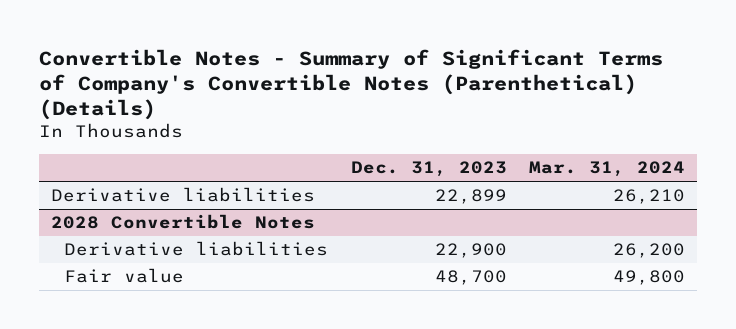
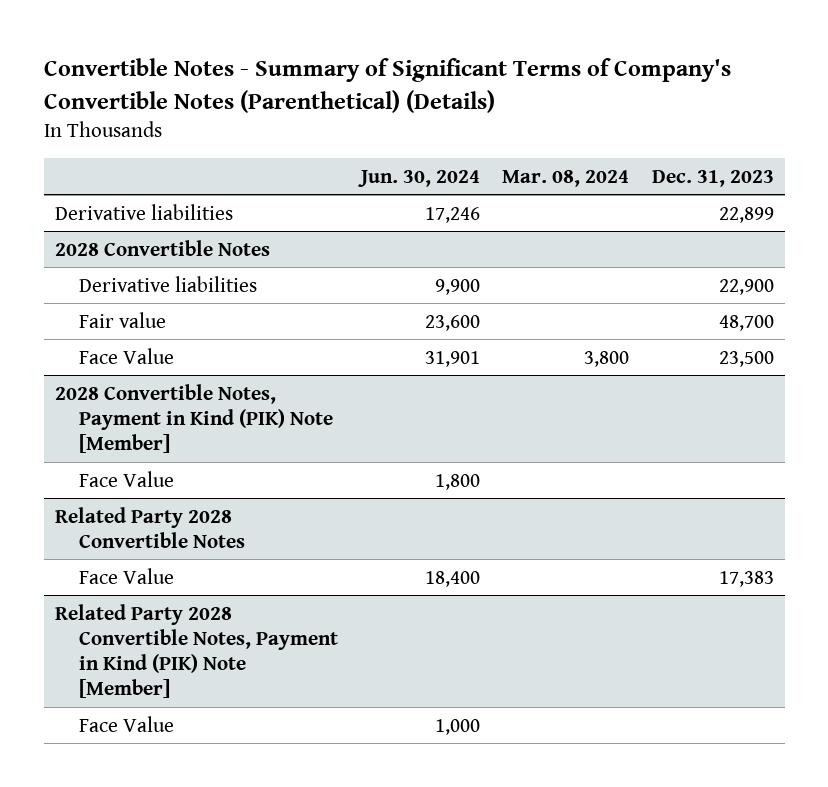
[529,161,686,178] Mar. 31, 2024 -> none
none -> [357,169,480,187] Jun. 30, 2024
none -> [502,169,630,187] Mar. 08, 2024
none -> [79,347,175,364] Face Value
none -> [54,383,334,454] 2028 Convertible Notes, Payment in Kind (PIK) Note [Member]
none -> [79,470,175,487] Face Value
none -> [54,506,246,548] Related Party 2028 Convertible Notes
none -> [79,567,175,584] Face Value
none -> [54,603,339,699] Related Party 2028 Convertible Notes, Payment in Kind (PIK) Note [Member]
none -> [79,715,175,732] Face Value

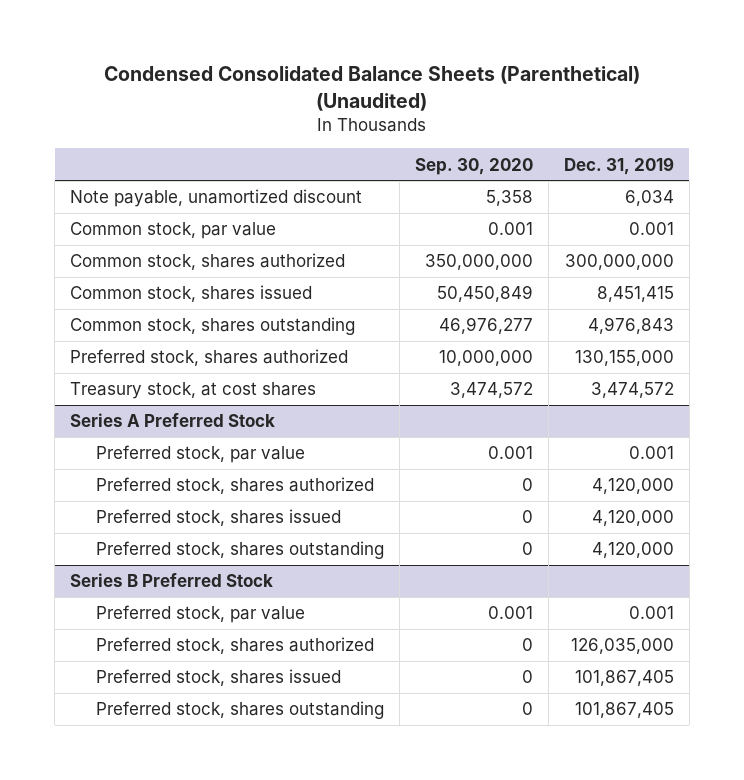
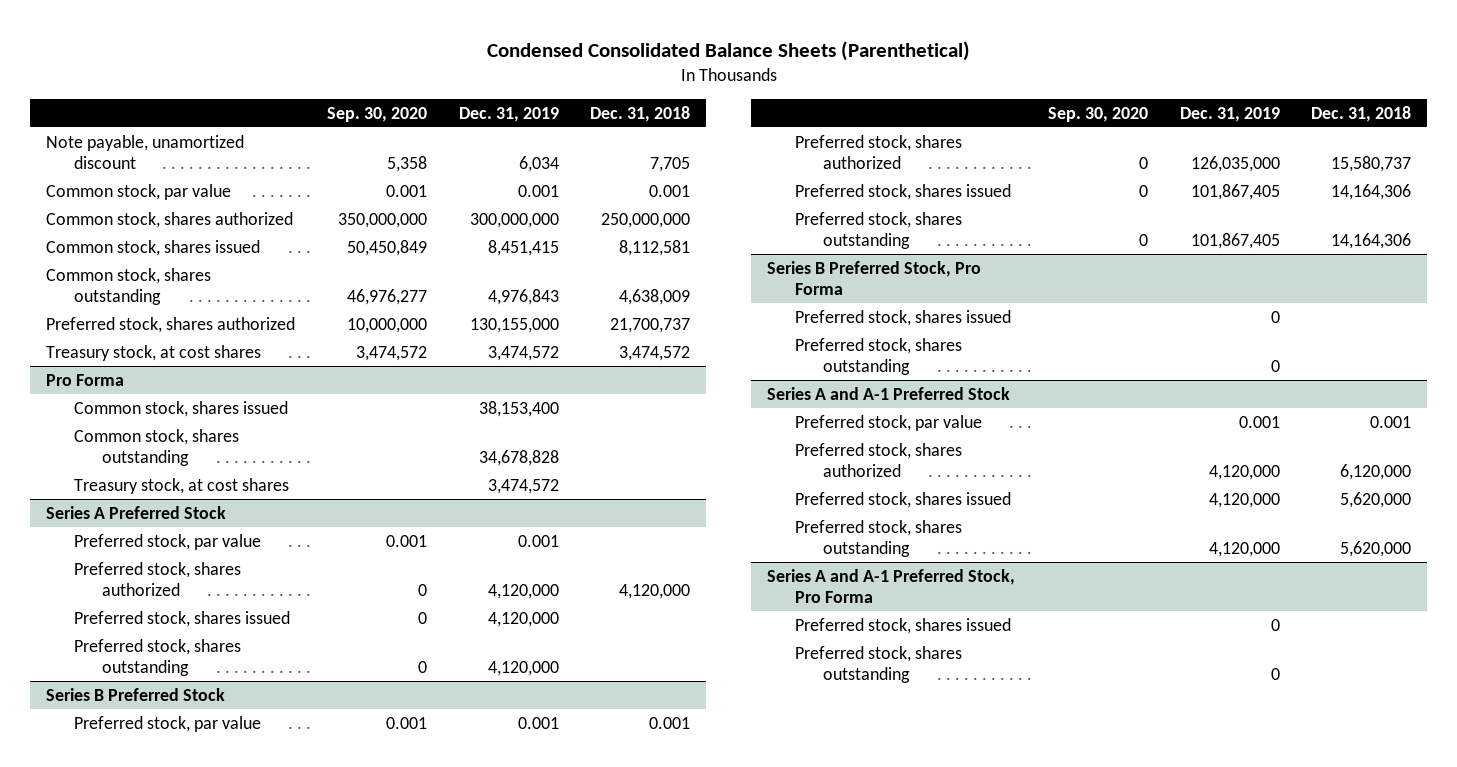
[104,66,641,112] Condensed Consolidated Balance Sheets (Parenthetical) (Unaudited) -> [486,41,970,62] Condensed Consolidated Balance Sheets (Parenthetical)
none -> [590,105,691,122] Dec. 31, 2018
none -> [45,373,124,386] Pro Forma
none -> [74,400,289,417] Common stock, shares issued
none -> [74,428,240,466] Common stock, shares outstanding
none -> [74,477,290,494] Treasury stock, at cost shares
none -> [766,260,981,295] Series B Preferred Stock, Pro Forma
none -> [795,309,1012,326] Preferred stock, shares issued
none -> [795,337,963,375] Preferred stock, shares outstanding
none -> [766,386,1010,400] Series A and A-1 Preferred Stock
none -> [795,414,983,431] Preferred stock, par value
none -> [795,442,963,477] Preferred stock, shares authorized
none -> [795,491,1012,508] Preferred stock, shares issued
none -> [795,519,963,557] Preferred stock, shares outstanding
none -> [766,568,1015,603] Series A and A-1 Preferred Stock, Pro Forma
none -> [795,617,1012,634] Preferred stock, shares issued
none -> [795,645,963,683] Preferred stock, shares outstanding

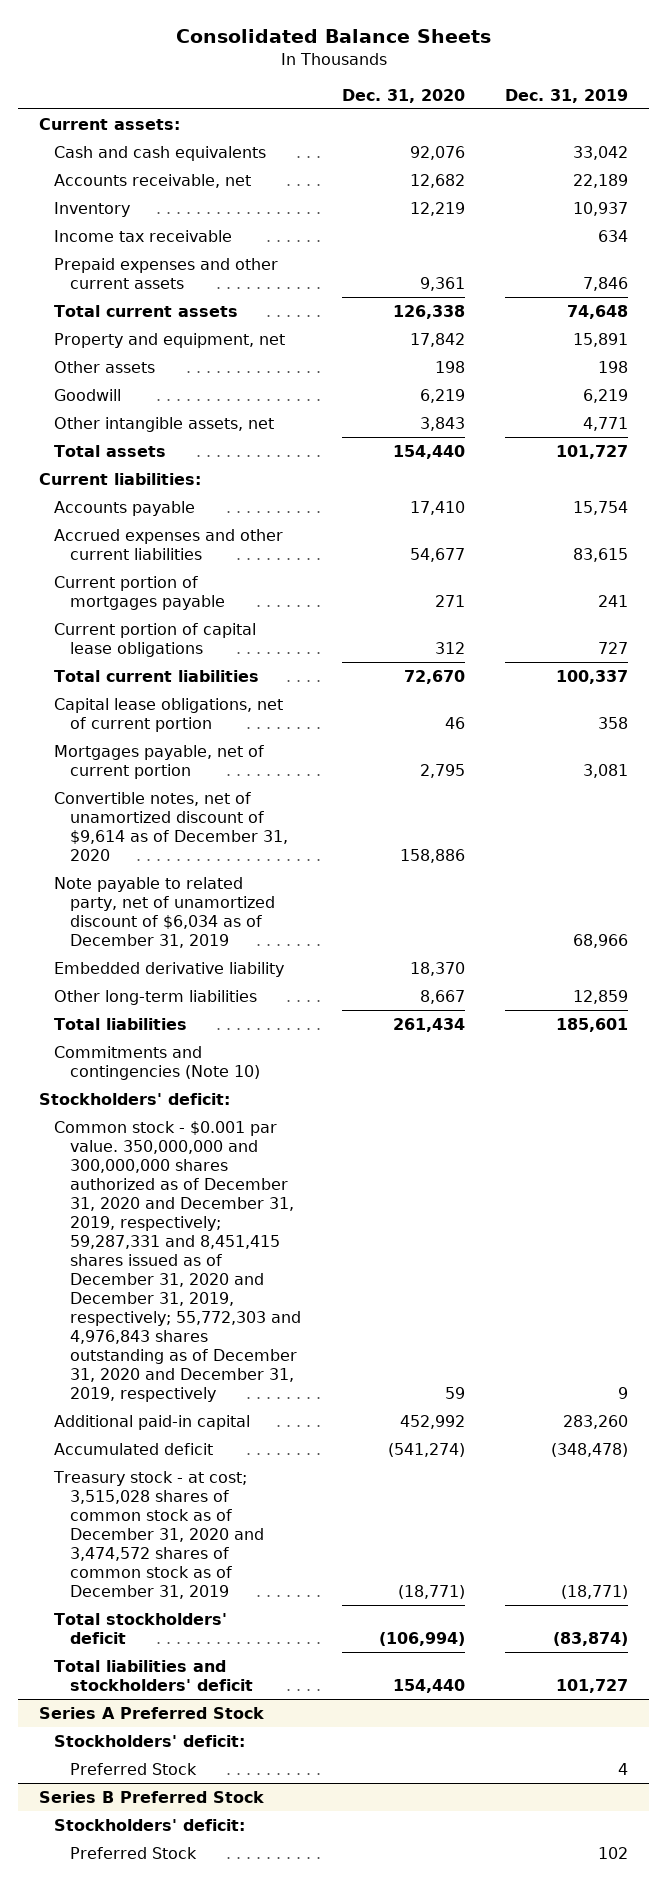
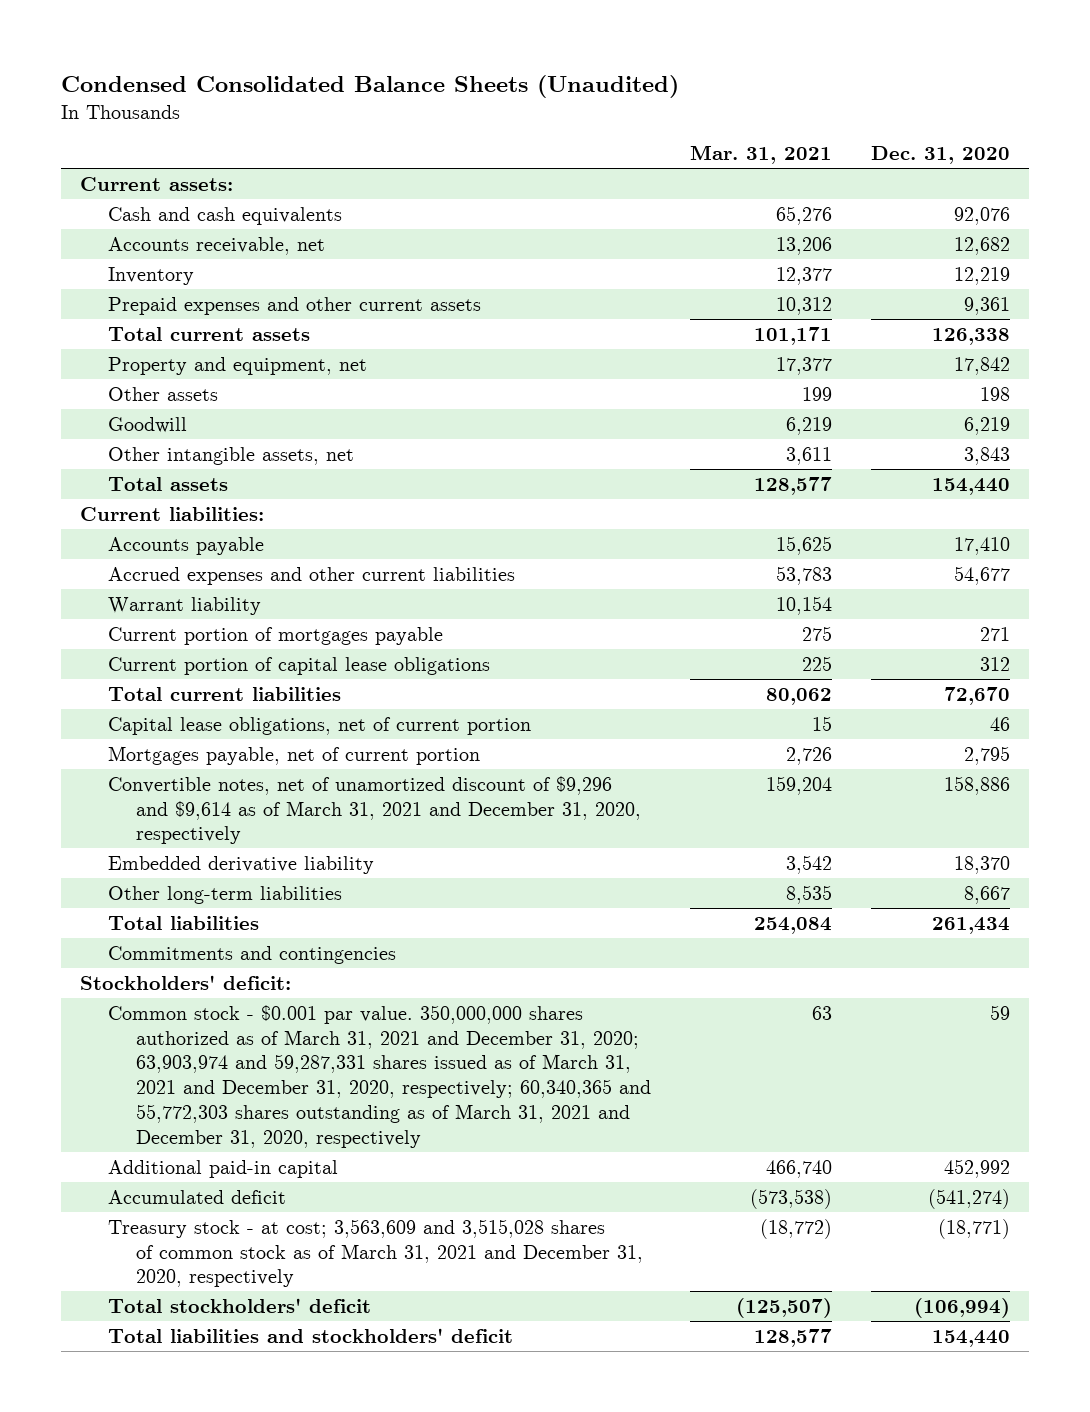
[175,29,491,44] Consolidated Balance Sheets -> [61,74,680,98] Condensed Consolidated Balance Sheets (Unaudited)
[505,88,629,103] Dec. 31, 2019 -> none
none -> [690,145,833,165] Mar. 31, 2021
[54,230,233,243] Income tax receivable -> none
none -> [108,596,262,615] Warrant liability
[54,877,276,949] Note payable to related party, net of unamortized discount of $6,034 as of December 31, 2019 -> none
[54,792,289,862] Convertible notes, net of unamortized discount of $9,614 as of December 31, 2020 -> [108,775,642,845] Convertible notes, net of unamortized discount of $9,296 and $9,614 as of March 31, 2021 and December 31, 2020, respectively
[54,1046,261,1081] Commitments and contingencies (Note 10) -> [108,945,397,964] Commitments and contingencies
[54,1121,302,1402] Common stock - $0.001 par value. 350,000,000 and 300,000,000 shares authorized as of December 31, 2020 and December 31, 2019, respectively; 59,287,331 and 8,451,415 shares issued as of December 31, 2020 and December 31, 2019, respectively; 55,772,303 and 4,976,843 shares outstanding as of December 31, 2020 and December 31, 2019, respectively -> [108,1004,652,1148] Common stock - $0.001 par value. 350,000,000 shares authorized as of March 31, 2021 and December 31, 2020; 63,903,974 and 59,287,331 shares issued as of March 31, 2021 and December 31, 2020, respectively; 60,340,365 and 55,772,303 shares outstanding as of March 31, 2021 and December 31, 2020, respectively
[53,1471,265,1600] Treasury stock - at cost; 3,515,028 shares of common stock as of December 31, 2020 and 3,474,572 shares of common stock as of December 31, 2019 -> [108,1218,644,1288] Treasury stock - at cost; 3,563,609 and 3,515,028 shares of common stock as of March 31, 2021 and December 31, 2020, respectively
[38,1707,264,1720] Series A Preferred Stock -> none
[54,1735,246,1748] Stockholders' deficit: -> none
[70,1763,198,1776] Preferred Stock -> none
[38,1791,264,1804] Series B Preferred Stock -> none
[54,1819,246,1832] Stockholders' deficit: -> none
[70,1847,198,1860] Preferred Stock -> none

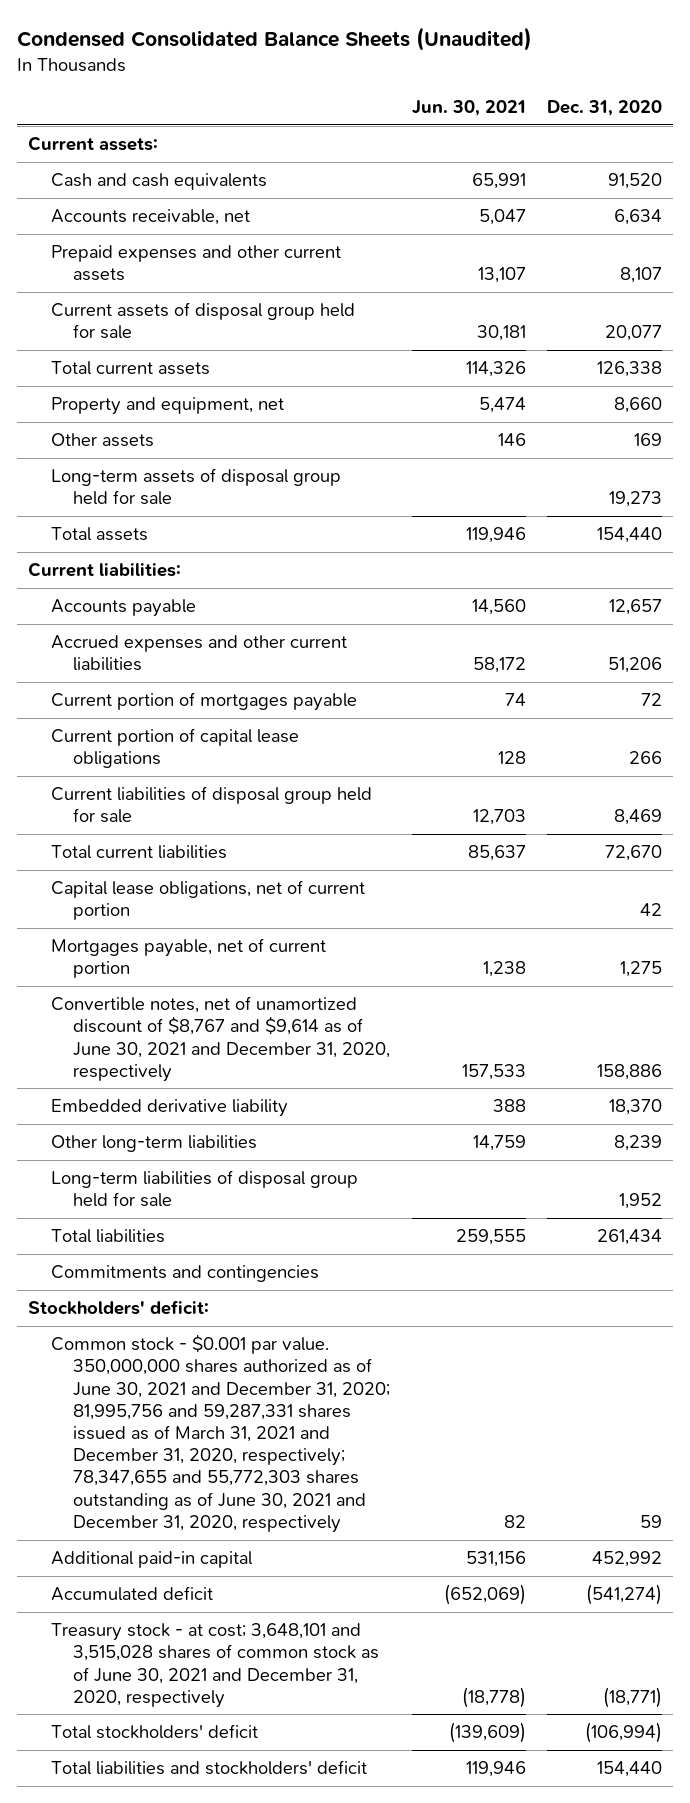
[690,145,833,165] Mar. 31, 2021 -> none
none -> [411,100,526,117] Jun. 30, 2021
[108,266,195,285] Inventory -> none
[953,206,1010,225] 92,076 -> [608,173,663,190] 91,520
[953,236,1010,255] 12,682 -> [614,209,663,226] 6,634
[963,296,1010,315] 9,361 -> [620,267,663,284] 8,107
none -> [50,302,355,340] Current assets of disposal group held for sale
[108,416,188,433] Goodwill -> none
[108,446,355,465] Other intangible assets, net -> none
[953,356,1010,375] 17,842 -> [614,397,663,414] 8,660
[979,386,1010,401] 198 -> [634,433,663,447] 169
none -> [50,468,341,506] Long-term assets of disposal group held for sale
[108,596,262,615] Warrant liability -> none
[953,536,1010,555] 17,410 -> [609,599,663,616] 12,657
[953,565,1010,585] 54,677 -> [608,657,663,674] 51,206
[979,626,1010,641] 271 -> [641,693,663,707] 72
[979,656,1010,671] 312 -> [629,751,663,765] 266
none -> [50,786,372,824] Current liabilities of disposal group held for sale
[989,716,1010,731] 46 -> [640,903,663,917] 42
[963,745,1010,765] 2,795 -> [620,961,663,978] 1,275
[108,775,642,845] Convertible notes, net of unamortized discount of $9,296 and $9,614 as of March 31, 2021 and December 31, 2020, respectively -> [50,996,391,1082] Convertible notes, net of unamortized discount of $8,767 and $9,614 as of June 30, 2021 and December 31, 2020, respectively
[963,885,1010,904] 8,667 -> [614,1135,663,1152] 8,239
none -> [50,1170,358,1208] Long-term liabilities of disposal group held for sale
[108,1004,652,1148] Common stock - $0.001 par value. 350,000,000 shares authorized as of March 31, 2021 and December 31, 2020; 63,903,974 and 59,287,331 shares issued as of March 31, 2021 and December 31, 2020, respectively; 60,340,365 and 55,772,303 shares outstanding as of March 31, 2021 and December 31, 2020, respectively -> [50,1334,391,1533] Common stock - $0.001 par value. 350,000,000 shares authorized as of June 30, 2021 and December 31, 2020; 81,995,756 and 59,287,331 shares issued as of March 31, 2021 and December 31, 2020, respectively; 78,347,655 and 55,772,303 shares outstanding as of June 30, 2021 and December 31, 2020, respectively
[108,1218,644,1288] Treasury stock - at cost; 3,563,609 and 3,515,028 shares of common stock as of March 31, 2021 and December 31, 2020, respectively -> [50,1623,380,1708] Treasury stock - at cost; 3,648,101 and 3,515,028 shares of common stock as of June 30, 2021 and December 31, 2020, respectively

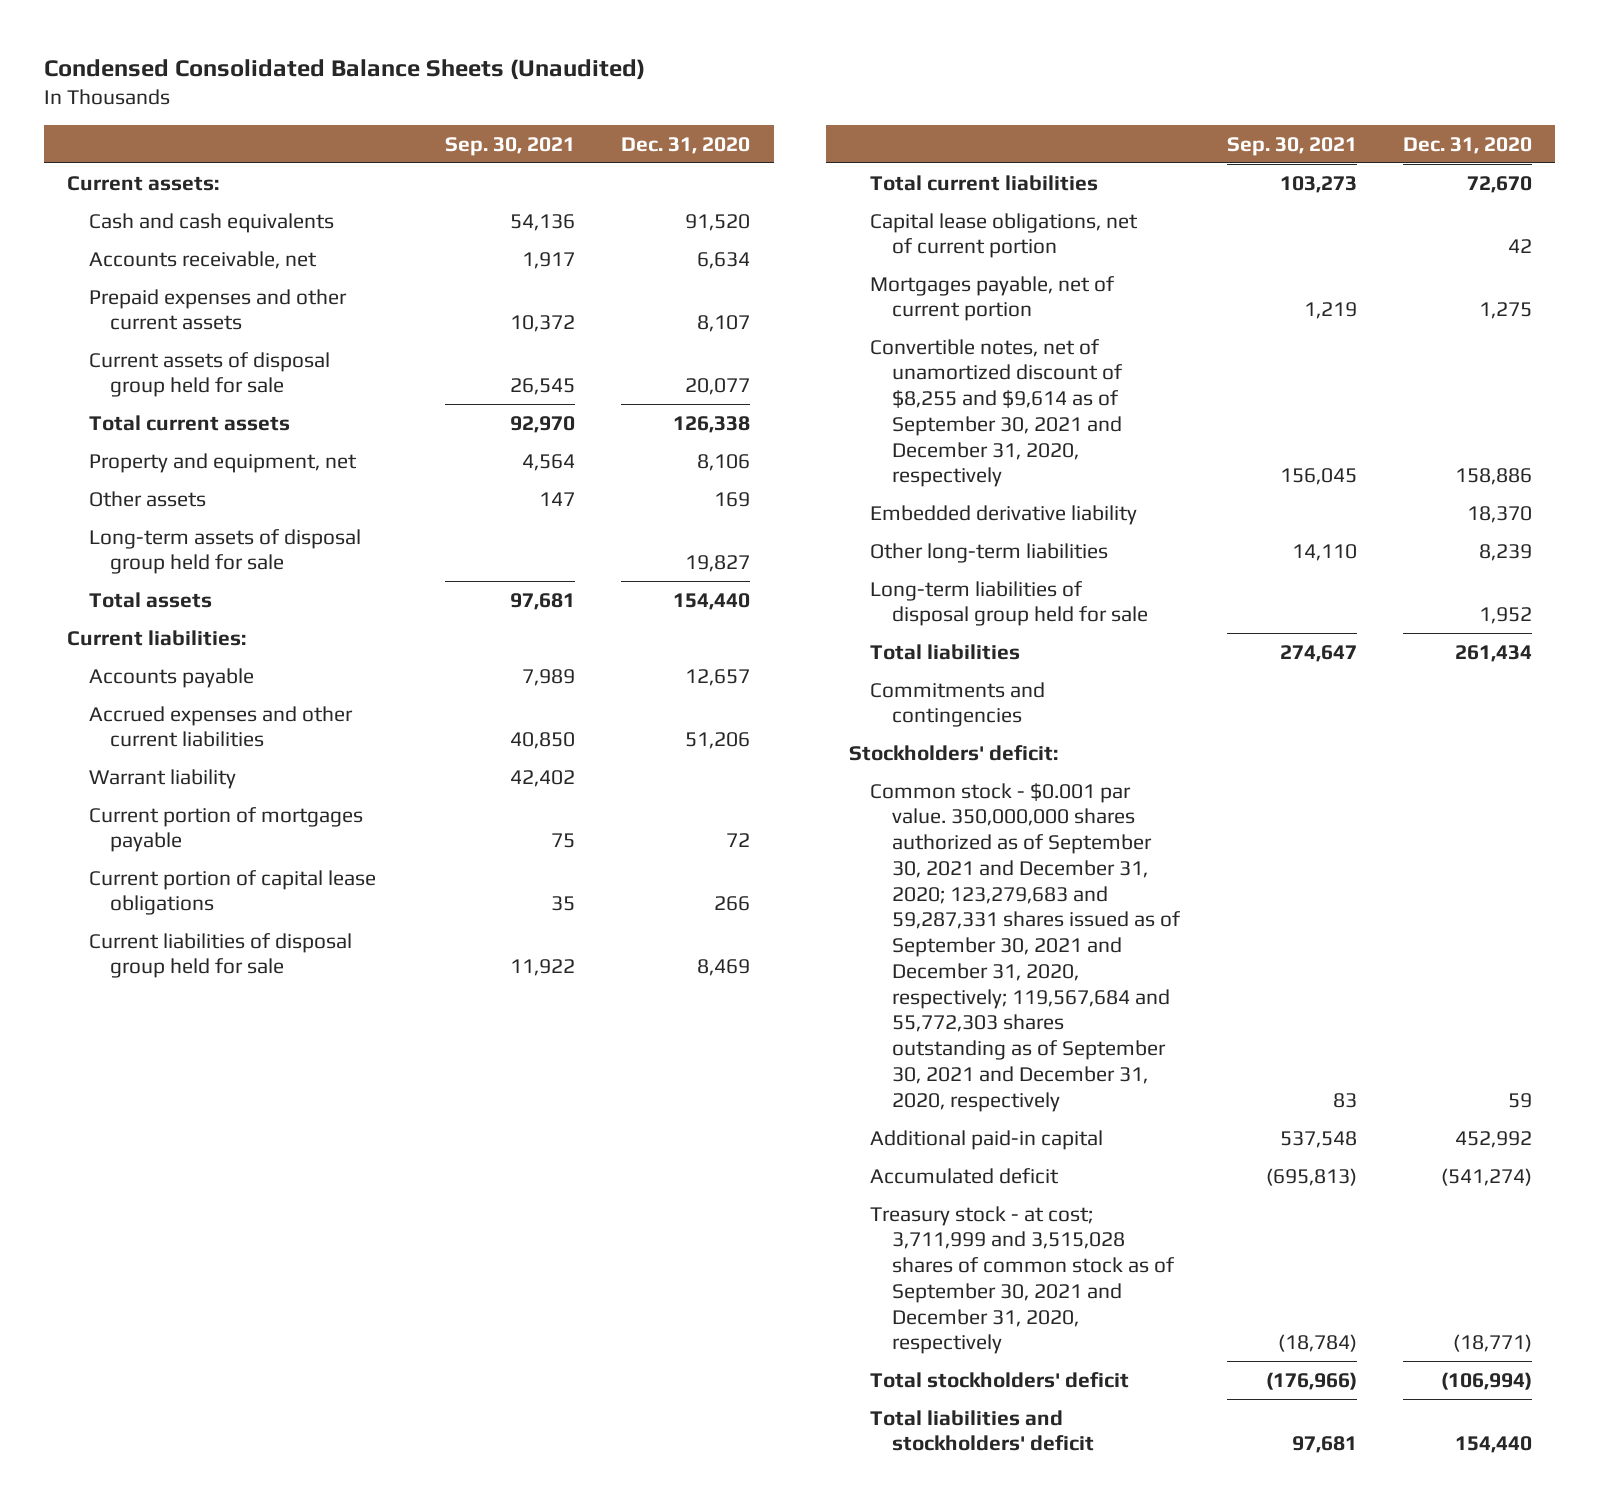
[411,100,526,117] Jun. 30, 2021 -> none
none -> [444,136,575,156] Sep. 30, 2021
[614,397,663,414] 8,660 -> [697,453,751,471] 8,106
[609,491,663,508] 19,273 -> [685,555,751,573] 19,827
none -> [88,768,236,789] Warrant liability
[50,996,391,1082] Convertible notes, net of unamortized discount of $8,767 and $9,614 as of June 30, 2021 and December 31, 2020, respectively -> [870,338,1124,488] Convertible notes, net of unamortized discount of $8,255 and $9,614 as of September 30, 2021 and December 31, 2020, respectively
[50,1334,391,1533] Common stock - $0.001 par value. 350,000,000 shares authorized as of June 30, 2021 and December 31, 2020; 81,995,756 and 59,287,331 shares issued as of March 31, 2021 and December 31, 2020, respectively; 78,347,655 and 55,772,303 shares outstanding as of June 30, 2021 and December 31, 2020, respectively -> [870,782,1182,1112] Common stock - $0.001 par value. 350,000,000 shares authorized as of September 30, 2021 and December 31, 2020; 123,279,683 and 59,287,331 shares issued as of September 30, 2021 and December 31, 2020, respectively; 119,567,684 and 55,772,303 shares outstanding as of September 30, 2021 and December 31, 2020, respectively
[50,1623,380,1708] Treasury stock - at cost; 3,648,101 and 3,515,028 shares of common stock as of June 30, 2021 and December 31, 2020, respectively -> [870,1205,1176,1355] Treasury stock - at cost; 3,711,999 and 3,515,028 shares of common stock as of September 30, 2021 and December 31, 2020, respectively

